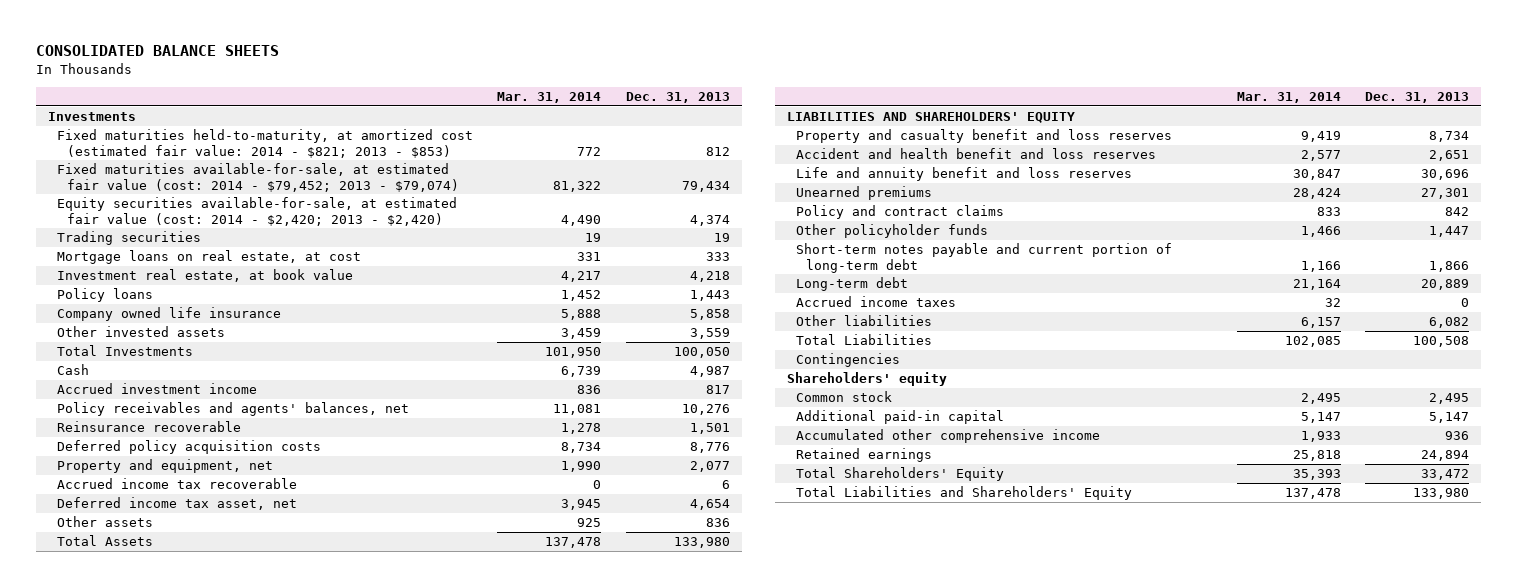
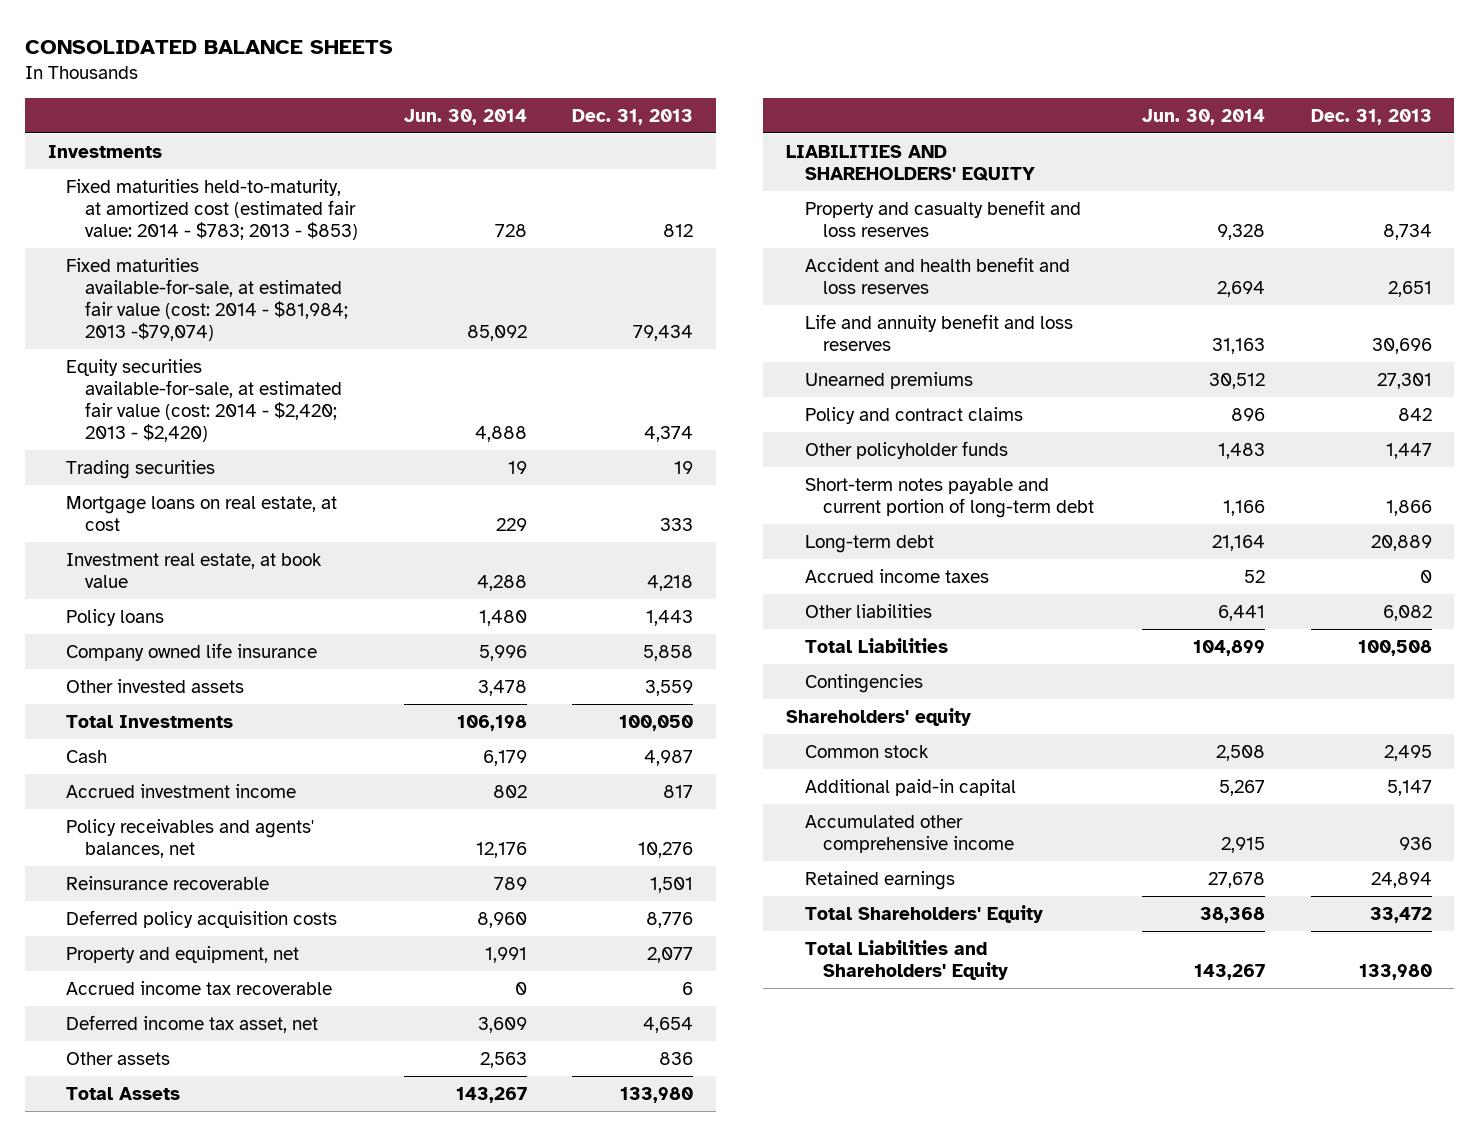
[497,92,602,104] Mar. 31, 2014 -> none
none -> [403,108,527,125] Jun. 30, 2014
[57,129,474,158] Fixed maturities held-to-maturity, at amortized cost (estimated fair value: 2014 - $821; 2013 - $853) -> [66,178,359,240] Fixed maturities held-to-maturity, at amortized cost (estimated fair value: 2014 - $783; 2013 - $853)
[57,163,459,192] Fixed maturities available-for-sale, at estimated fair value (cost: 2014 - $79,452; 2013 - $79,074) -> [66,257,349,341] Fixed maturities available-for-sale, at estimated fair value (cost: 2014 - $81,984; 2013 -$79,074)

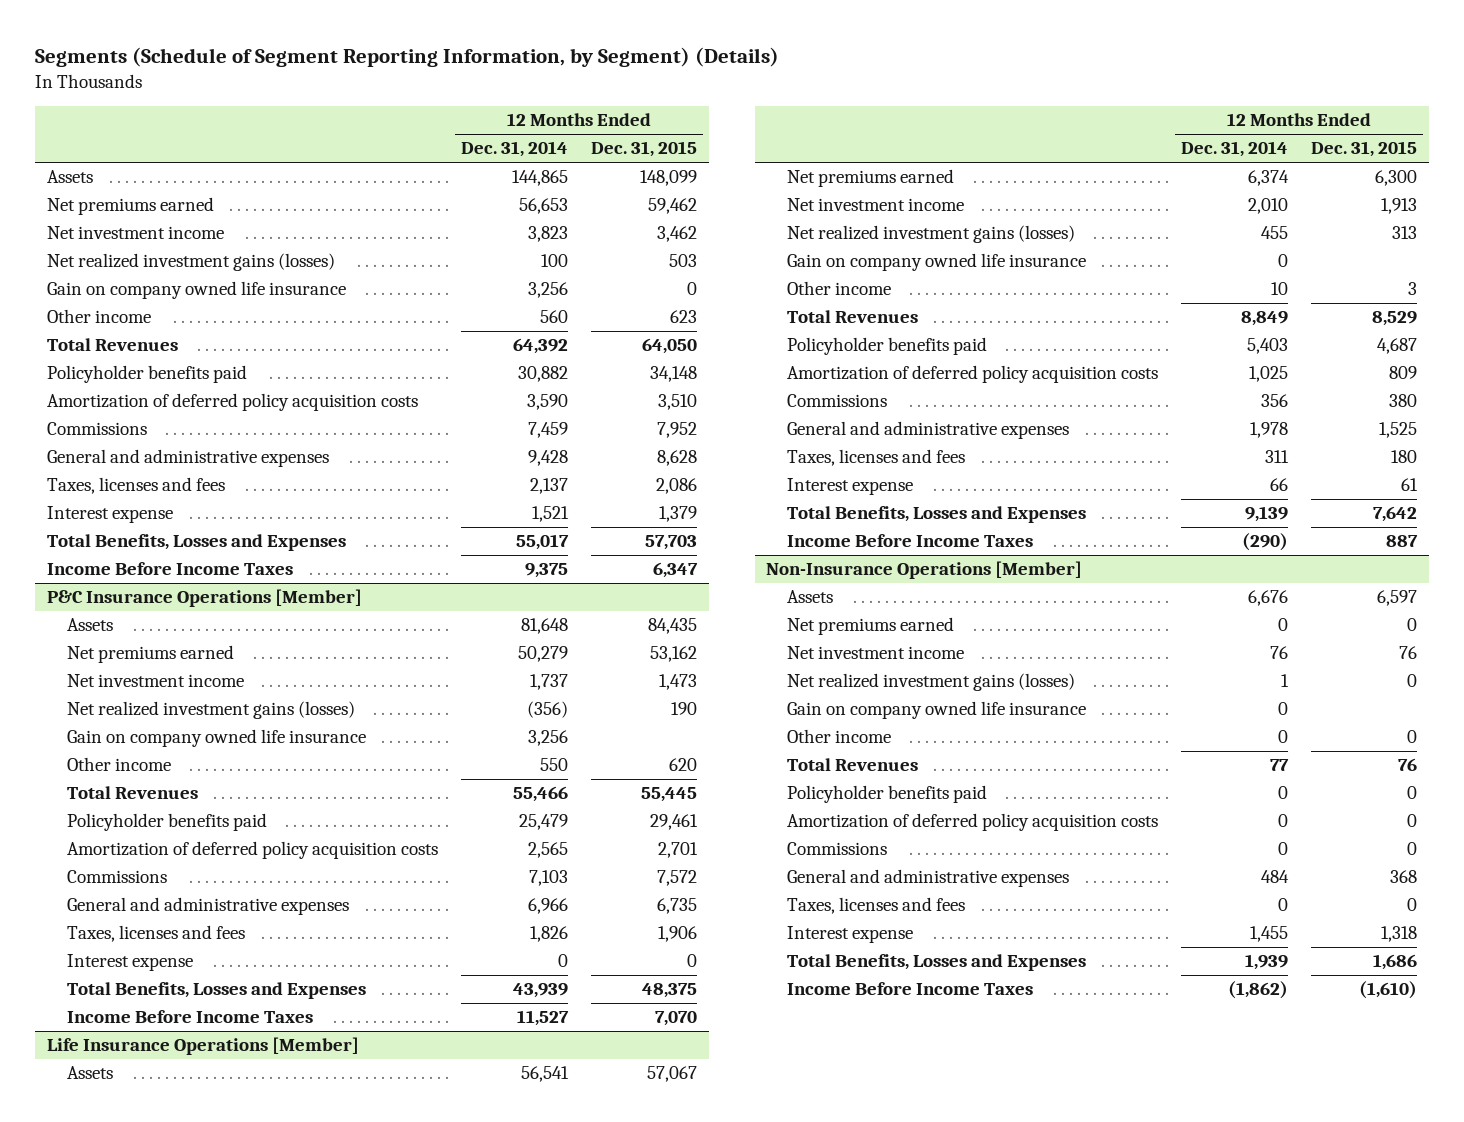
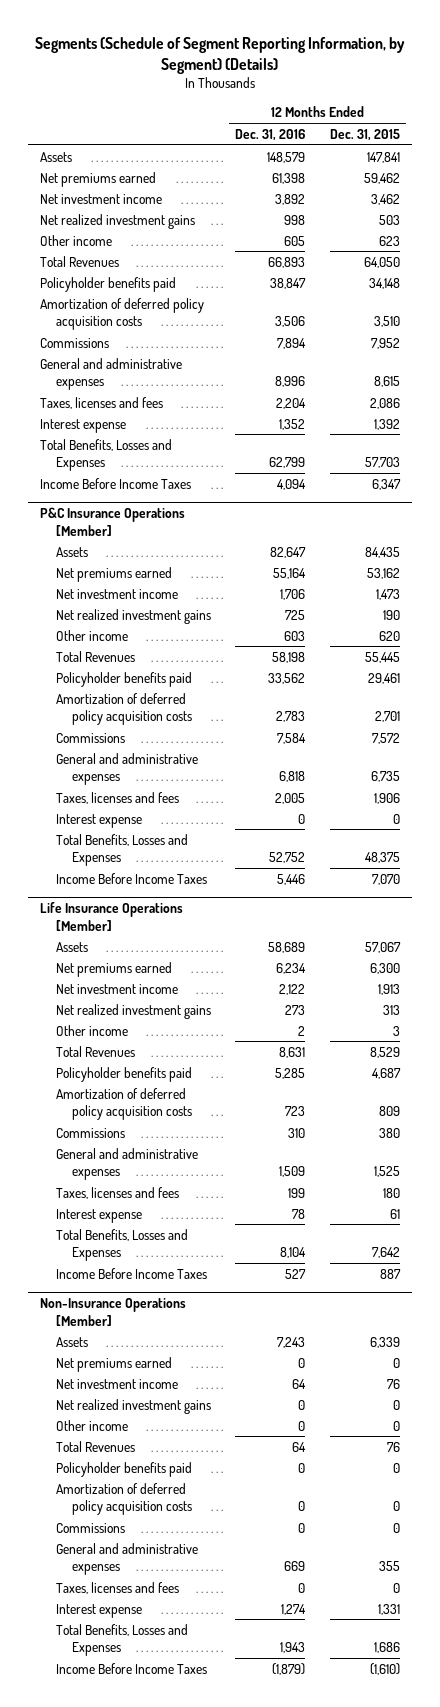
[461,141,569,158] Dec. 31, 2014 -> none
none -> [235,128,306,141] Dec. 31, 2016
[640,170,698,187] 148,099 -> [366,151,400,163] 147,841
[46,281,346,300] Gain on company owned life insurance -> none
[46,253,335,272] Net realized investment gains (losses) -> [40,213,196,229] Net realized investment gains
[657,450,698,467] 8,628 -> [373,375,400,387] 8,615
[659,506,698,523] 1,379 -> [373,418,400,430] 1,392
[66,729,366,748] Gain on company owned life insurance -> none
[66,701,355,720] Net realized investment gains (losses) -> [56,608,212,624] Net realized investment gains
[786,253,1086,272] Gain on company owned life insurance -> none
[786,225,1075,244] Net realized investment gains (losses) -> [56,1003,212,1019] Net realized investment gains
[1377,590,1418,607] 6,597 -> [369,1336,400,1348] 6,339
[786,701,1086,720] Gain on company owned life insurance -> none
[786,673,1075,692] Net realized investment gains (losses) -> [56,1398,212,1414] Net realized investment gains
[1390,870,1418,884] 368 -> [378,1560,400,1571] 355
[1381,926,1418,943] 1,318 -> [377,1603,400,1615] 1,331

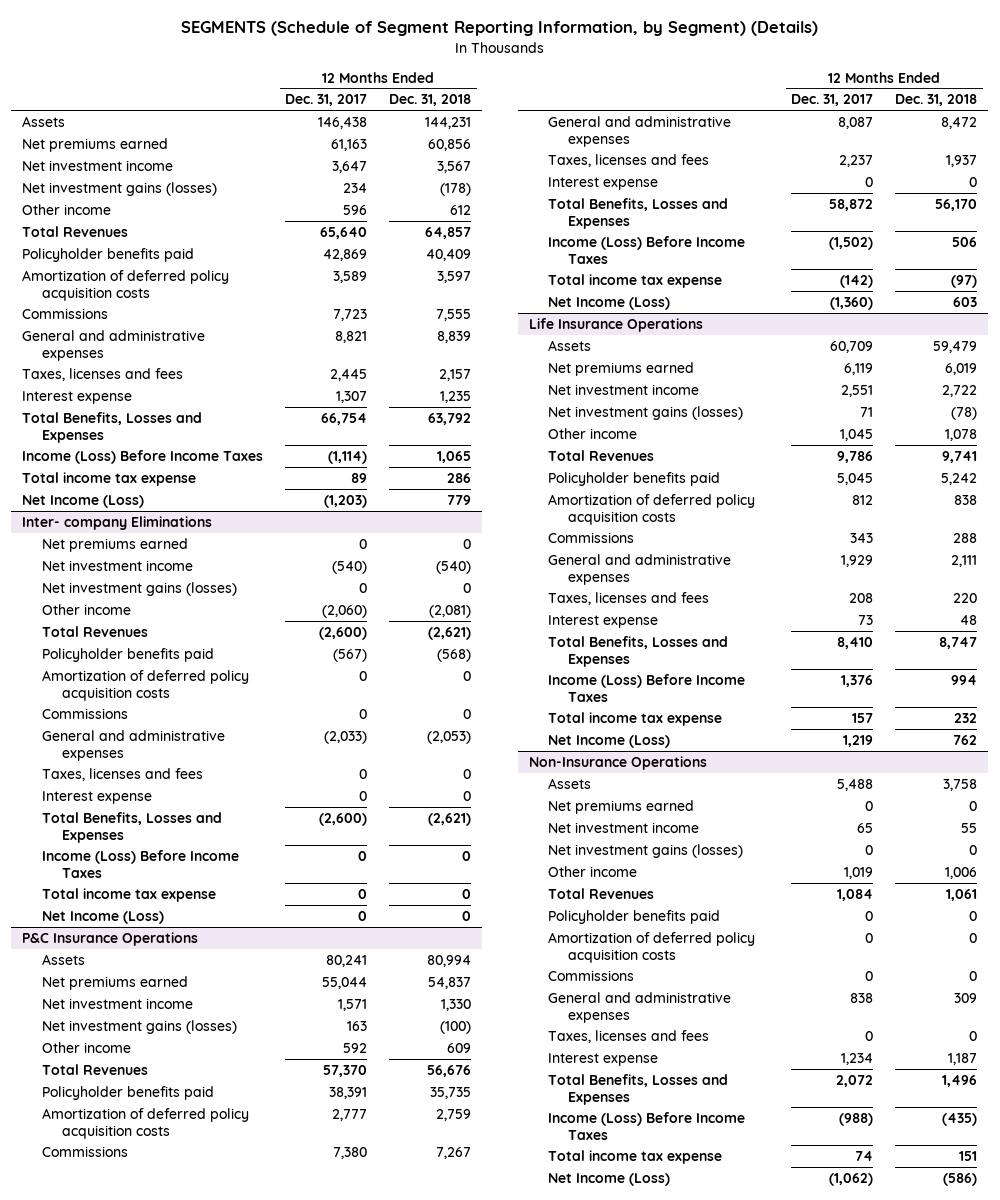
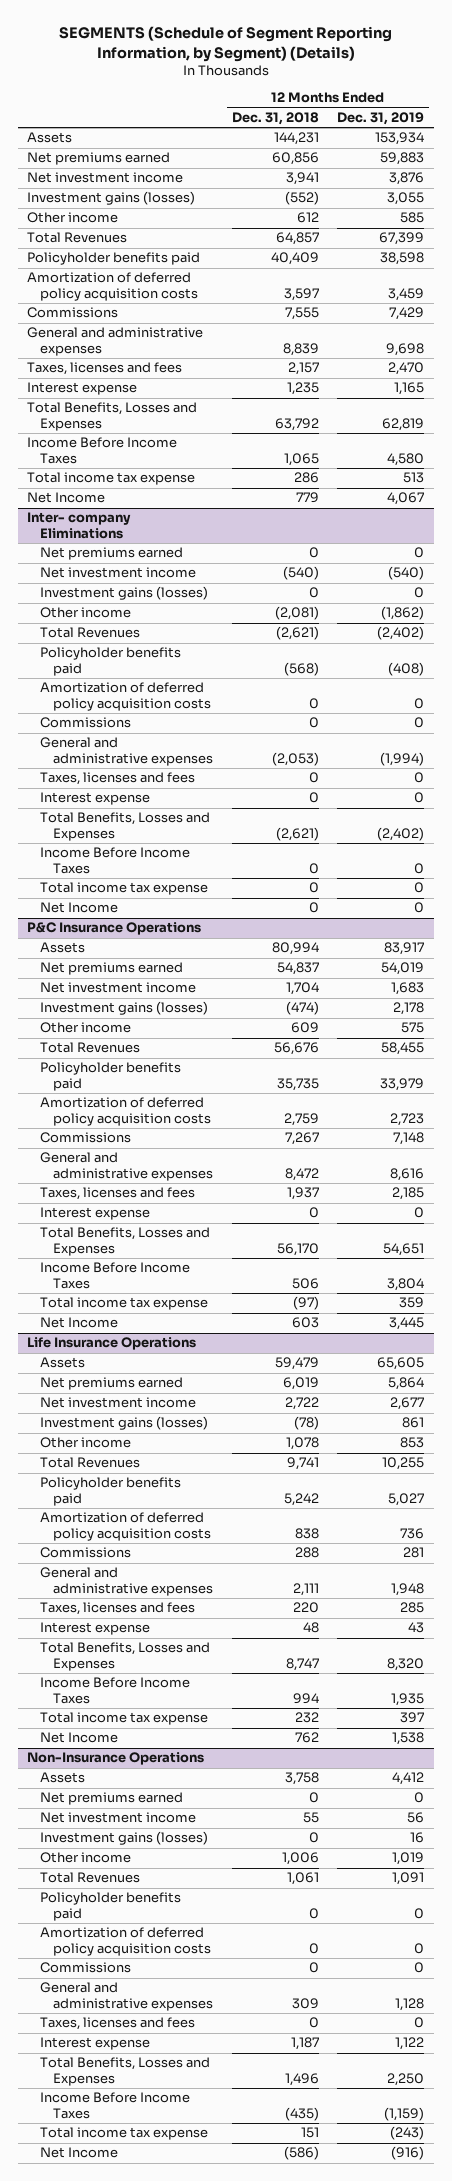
[285,94,368,107] Dec. 31, 2017 -> none
none -> [337,112,425,126] Dec. 31, 2019
[437,160,472,173] 3,567 -> [285,172,319,186] 3,941
[22,181,218,196] Net investment gains (losses) -> [27,191,196,206] Investment gains (losses)
[440,182,472,196] (178) -> [284,191,319,206] (552)
[22,449,264,464] Income (Loss) Before Income Taxes -> [27,437,178,464] Income Before Income Taxes
[22,494,145,508] Net Income (Loss) -> [27,492,106,504] Net Income
[42,581,238,596] Net investment gains (losses) -> [40,586,209,601] Investment gains (losses)
[42,849,240,878] Income (Loss) Before Income Taxes -> [40,847,191,874] Income Before Income Taxes
[42,910,165,924] Net Income (Loss) -> [40,902,119,914] Net Income
[441,998,472,1011] 1,330 -> [285,982,319,996] 1,704
[42,1019,238,1034] Net investment gains (losses) -> [40,1001,209,1016] Investment gains (losses)
[440,1020,472,1034] (100) -> [285,1001,319,1016] (474)
[548,235,746,264] Income (Loss) Before Income Taxes -> [40,1262,191,1289] Income Before Income Taxes
[548,296,671,310] Net Income (Loss) -> [40,1317,119,1329] Net Income
[548,405,744,420] Net investment gains (losses) -> [40,1416,209,1431] Investment gains (losses)
[548,673,746,702] Income (Loss) Before Income Taxes -> [40,1677,191,1704] Income Before Income Taxes
[548,734,671,748] Net Income (Loss) -> [40,1732,119,1744] Net Income
[548,843,744,858] Net investment gains (losses) -> [40,1831,209,1846] Investment gains (losses)
[548,1111,746,1140] Income (Loss) Before Income Taxes -> [40,2092,191,2119] Income Before Income Taxes
[548,1172,671,1186] Net Income (Loss) -> [40,2147,119,2159] Net Income

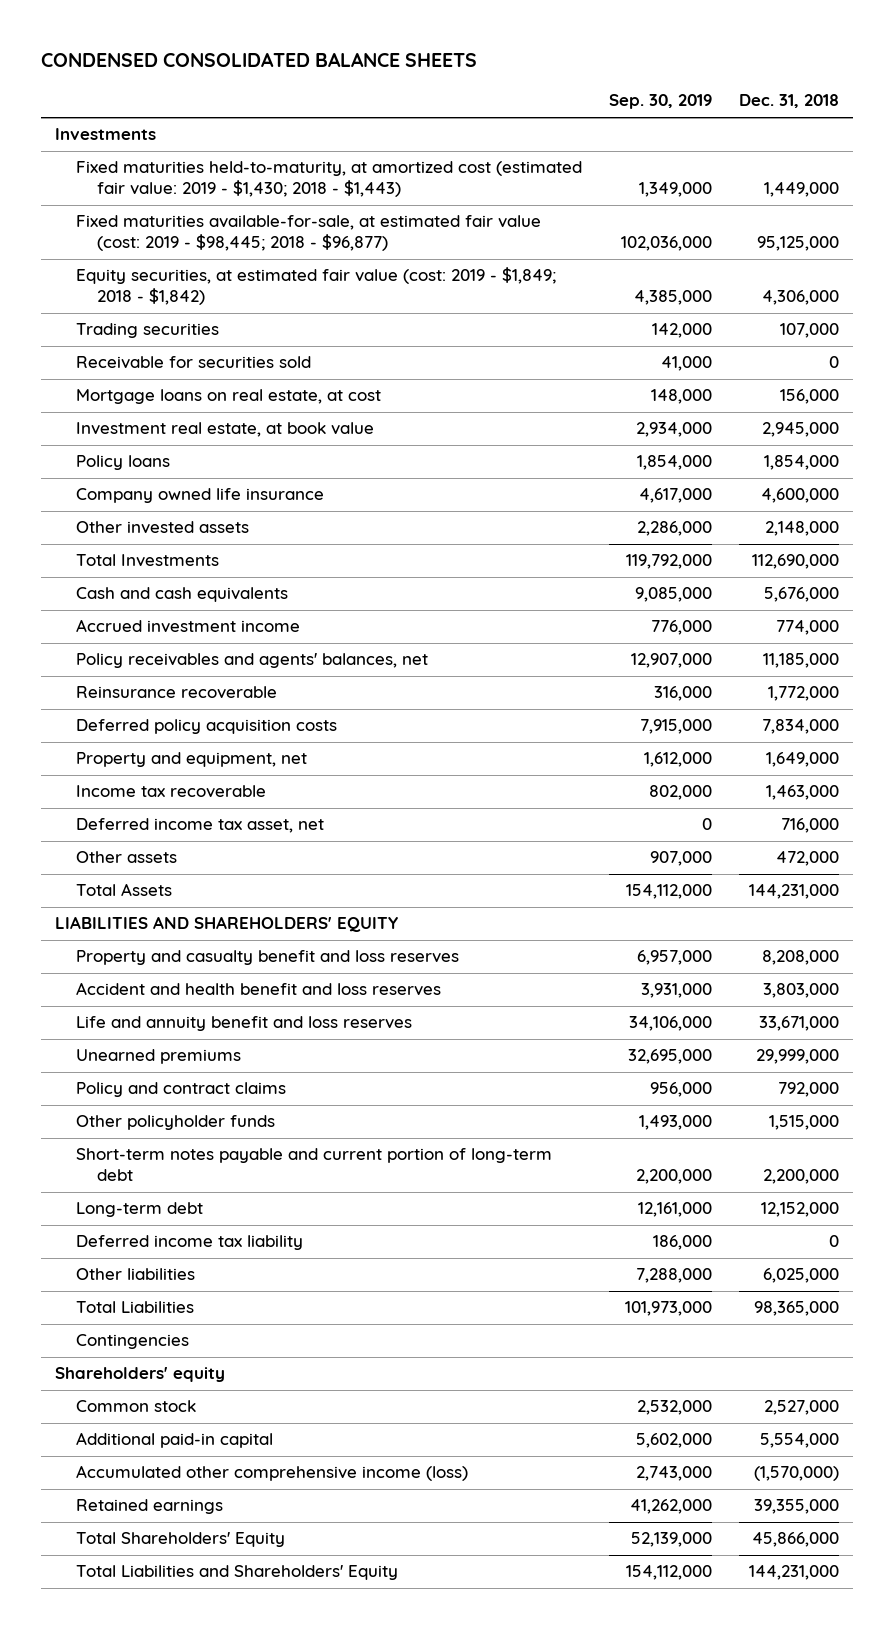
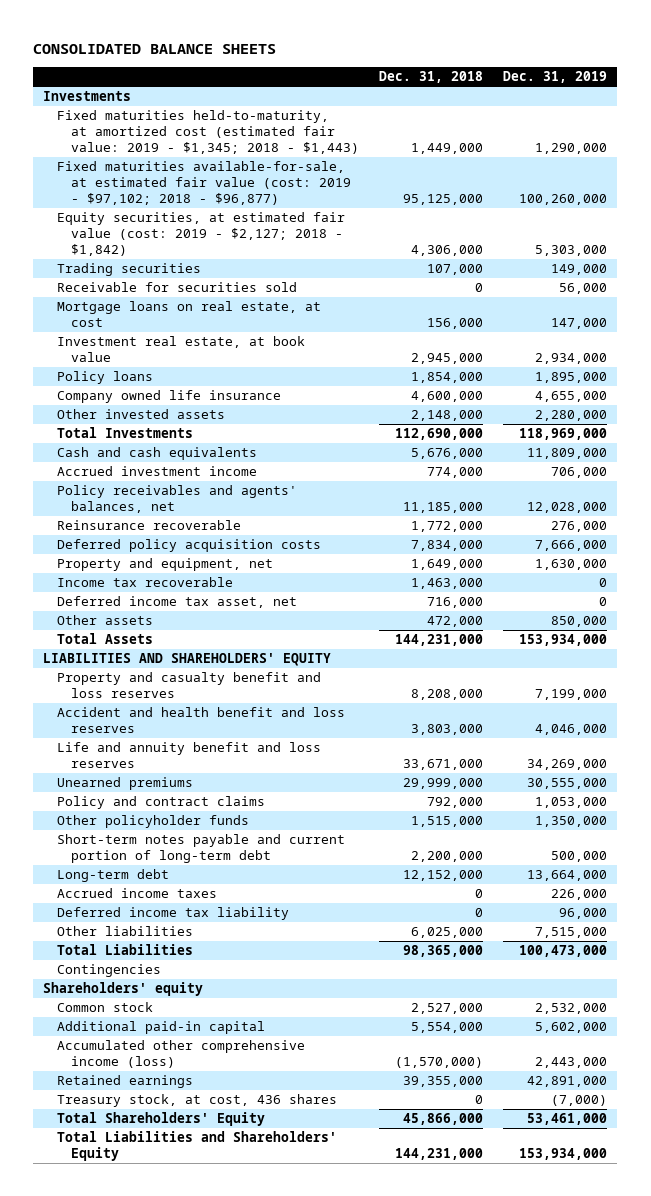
[41,52,478,68] CONDENSED CONSOLIDATED BALANCE SHEETS -> [33,43,277,54] CONSOLIDATED BALANCE SHEETS
[609,94,713,110] Sep. 30, 2019 -> none
none -> [503,71,608,84] Dec. 31, 2019
[75,161,582,198] Fixed maturities held-to-maturity, at amortized cost (estimated fair value: 2019 - $1,430; 2018 - $1,443) -> [57,110,360,154] Fixed maturities held-to-maturity, at amortized cost (estimated fair value: 2019 - $1,345; 2018 - $1,443)
[75,215,541,252] Fixed maturities available-for-sale, at estimated fair value (cost: 2019 - $98,445; 2018 - $96,877) -> [57,161,352,205] Fixed maturities available-for-sale, at estimated fair value (cost: 2019 - $97,102; 2018 - $96,877)
[75,267,556,306] Equity securities, at estimated fair value (cost: 2019 - $1,849; 2018 - $1,842) -> [57,212,346,256] Equity securities, at estimated fair value (cost: 2019 - $2,127; 2018 - $1,842)
none -> [57,888,218,899] Accrued income taxes
none -> [57,1094,338,1108] Treasury stock, at cost, 436 shares

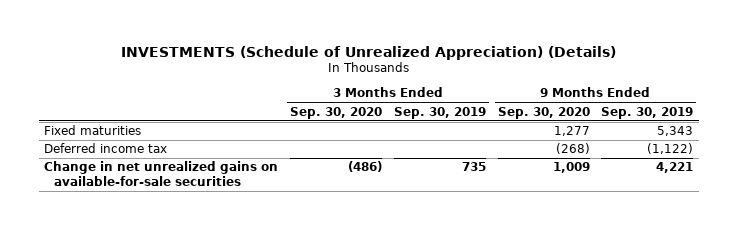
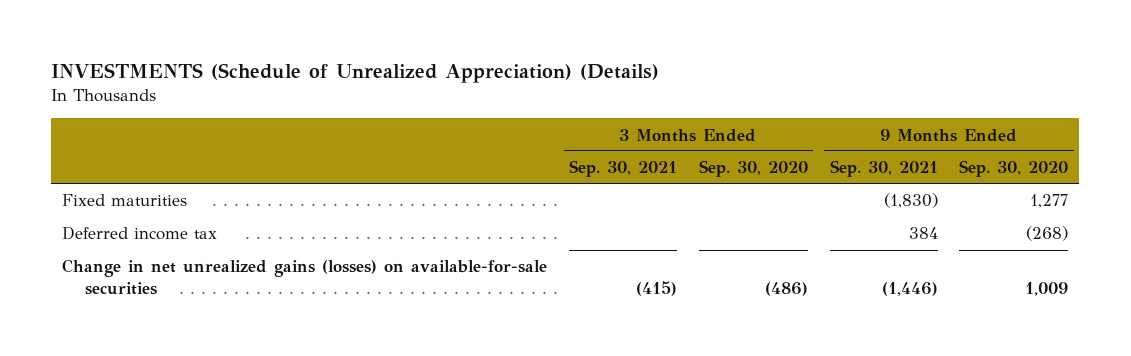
[393,106,486,119] Sep. 30, 2019 -> none
[601,106,694,119] Sep. 30, 2019 -> none
none -> [568,160,677,178] Sep. 30, 2021
none -> [829,160,938,178] Sep. 30, 2021
[44,161,279,186] Change in net unrealized gains on available-for-sale securities -> [62,259,548,296] Change in net unrealized gains (losses) on available-for-sale securities

